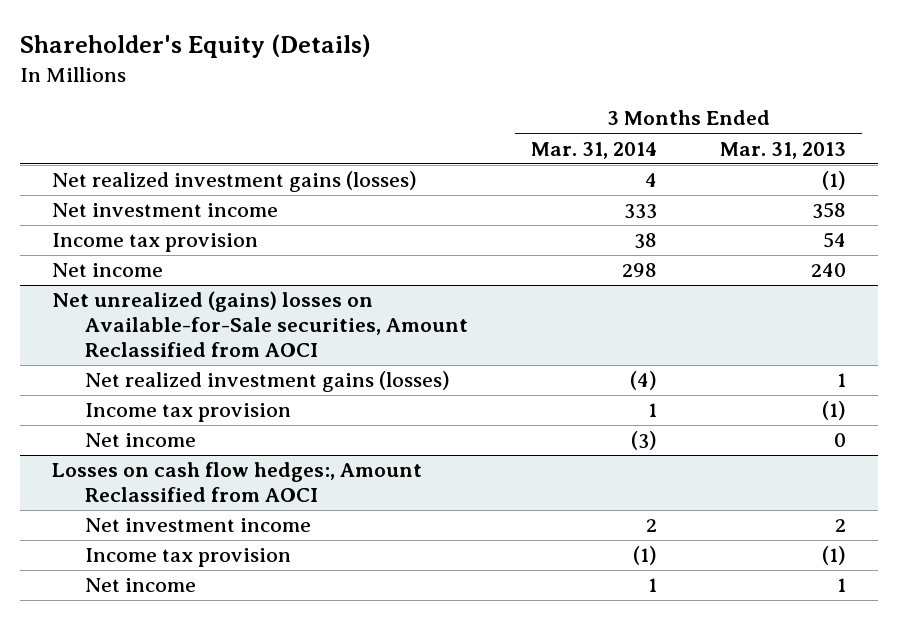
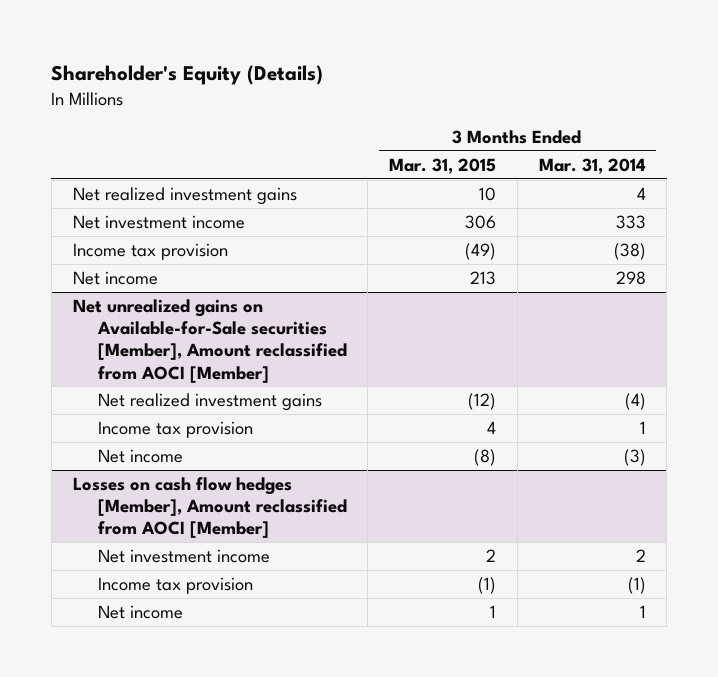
[720,141,847,159] Mar. 31, 2013 -> none
none -> [389,157,497,174] Mar. 31, 2015
[51,171,417,193] Net realized investment gains (losses) -> [72,187,297,206] Net realized investment gains
[633,233,657,250] 38 -> [613,243,646,261] (38)
[51,291,468,358] Net unrealized (gains) losses on Available-for-Sale securities, Amount Reclassified from AOCI -> [72,299,347,383] Net unrealized gains on Available-for-Sale securities [Member], Amount reclassified from AOCI [Member]
[84,371,450,393] Net realized investment gains (losses) -> [97,393,322,412] Net realized investment gains
[51,462,422,503] Losses on cash flow hedges:, Amount Reclassified from AOCI -> [72,477,347,539] Losses on cash flow hedges [Member], Amount reclassified from AOCI [Member]

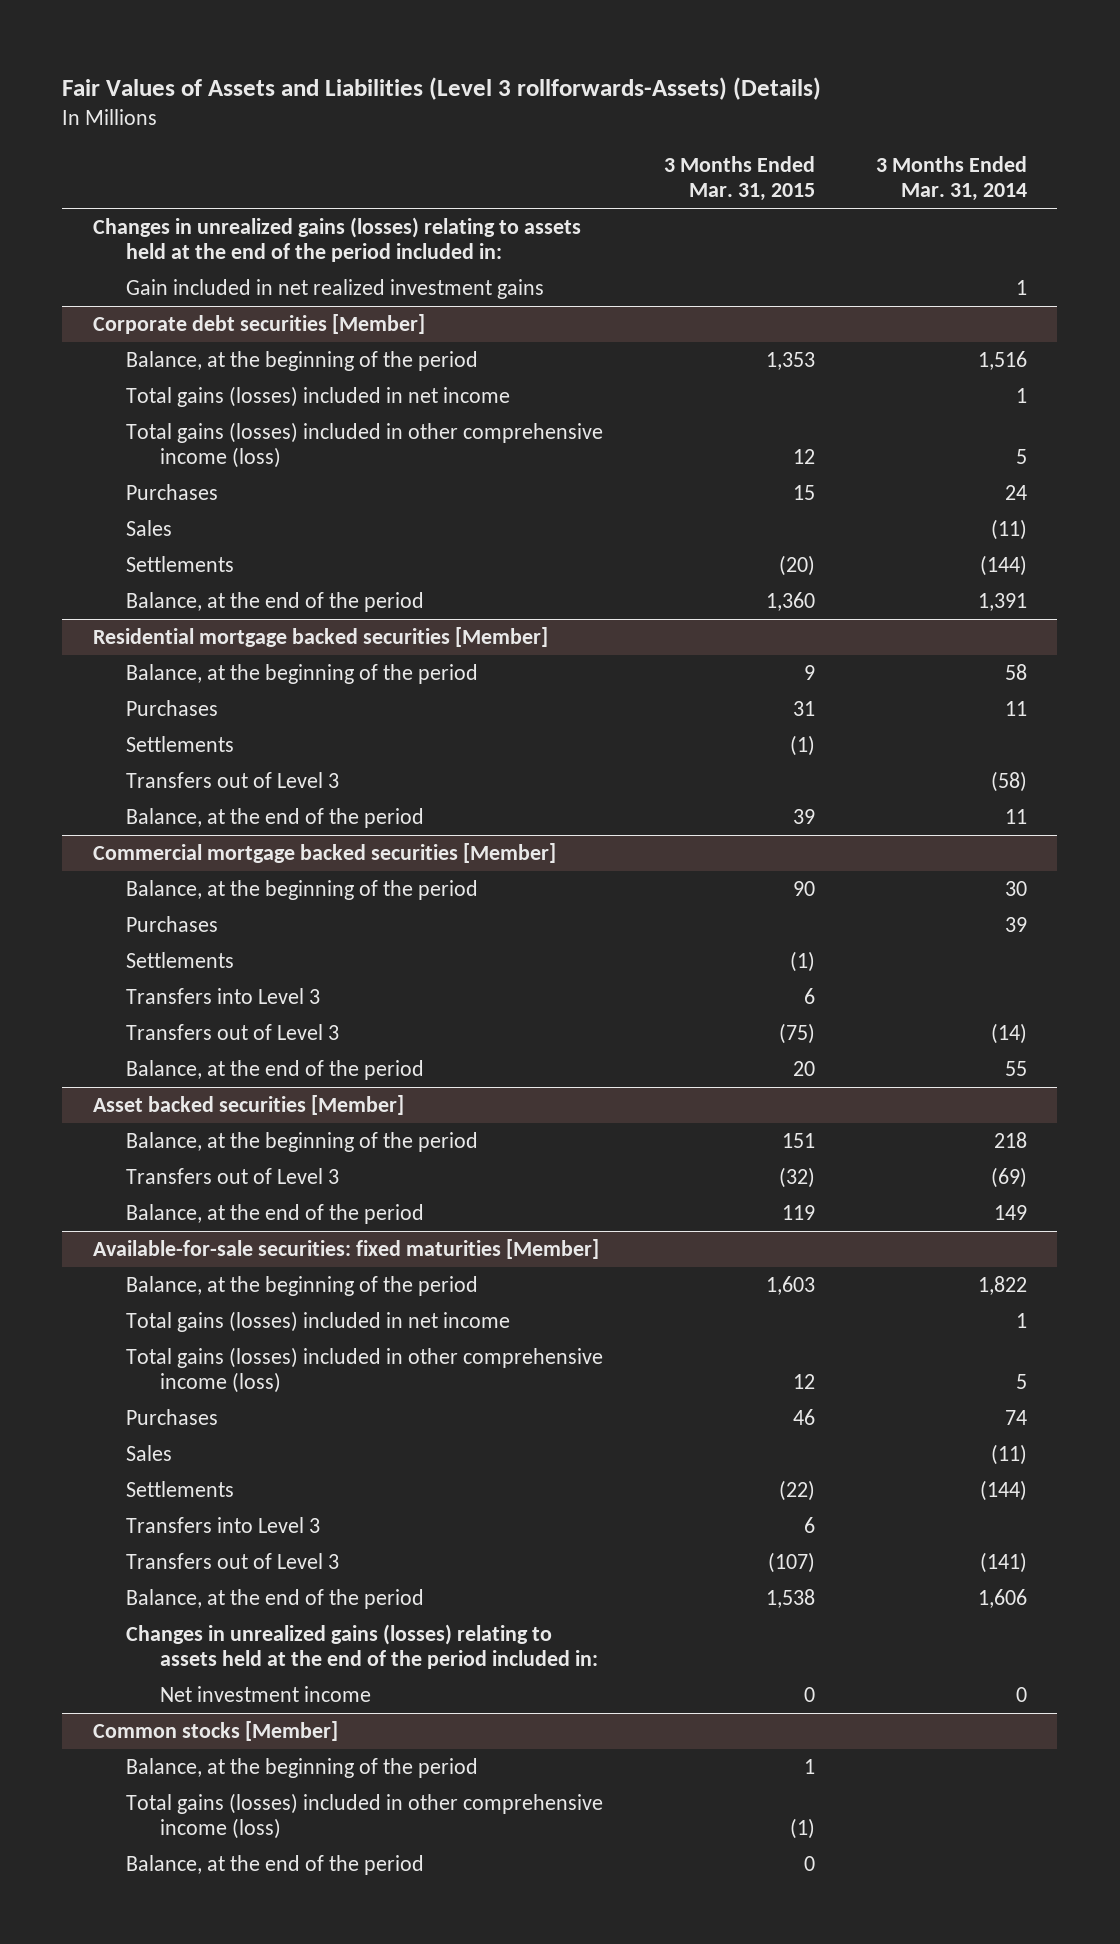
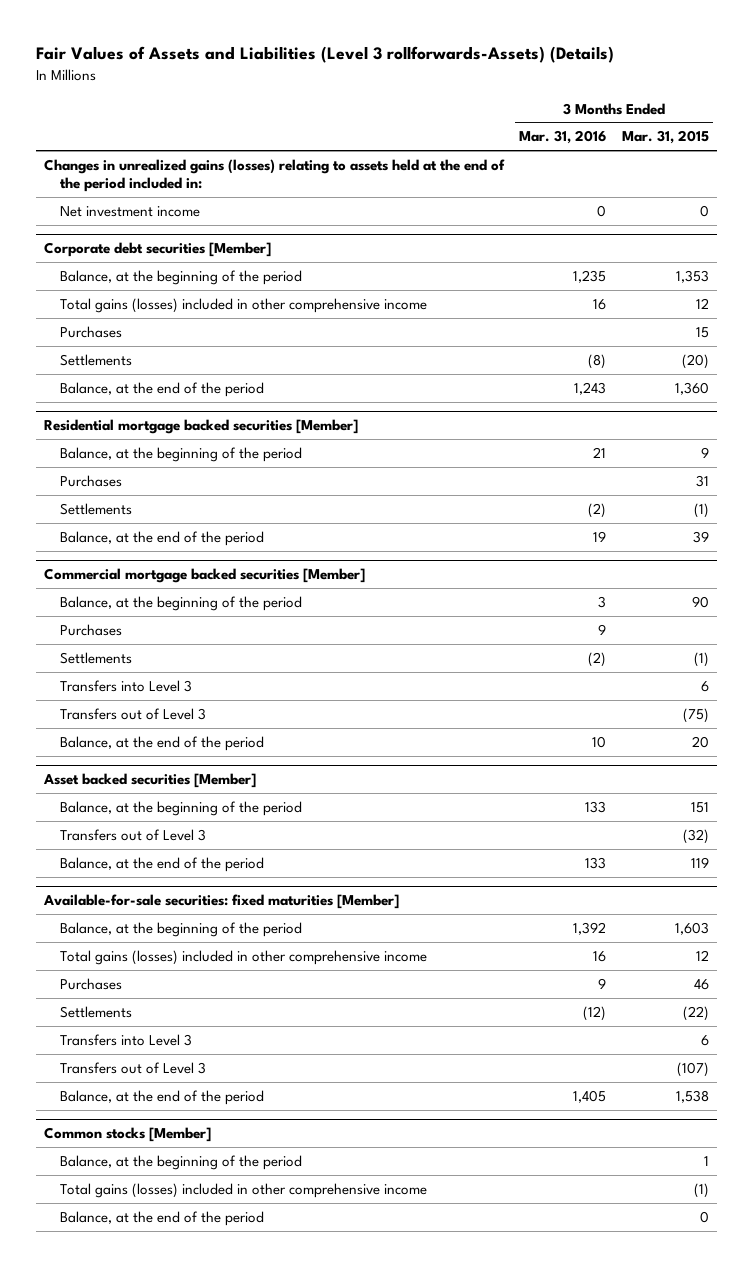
[875,156,1027,202] 3 Months Ended Mar. 31, 2014 -> none
none -> [519,130,607,145] Mar. 31, 2016
[126,279,545,300] Gain included in net realized investment gains -> none
none -> [59,205,200,217] Net investment income
[126,386,511,408] Total gains (losses) included in net income -> none
[126,422,604,469] Total gains (losses) included in other comprehensive income (loss) -> [59,297,427,313] Total gains (losses) included in other comprehensive income
[126,520,173,537] Sales -> none
[126,772,340,789] Transfers out of Level 3 -> none
[126,1311,511,1333] Total gains (losses) included in net income -> none
[126,1347,604,1394] Total gains (losses) included in other comprehensive income (loss) -> [59,949,427,965] Total gains (losses) included in other comprehensive income
[126,1445,173,1462] Sales -> none
[126,1624,599,1670] Changes in unrealized gains (losses) relating to assets held at the end of the period included in: -> none
[160,1686,372,1703] Net investment income -> none
[126,1793,604,1840] Total gains (losses) included in other comprehensive income (loss) -> [59,1182,427,1198] Total gains (losses) included in other comprehensive income

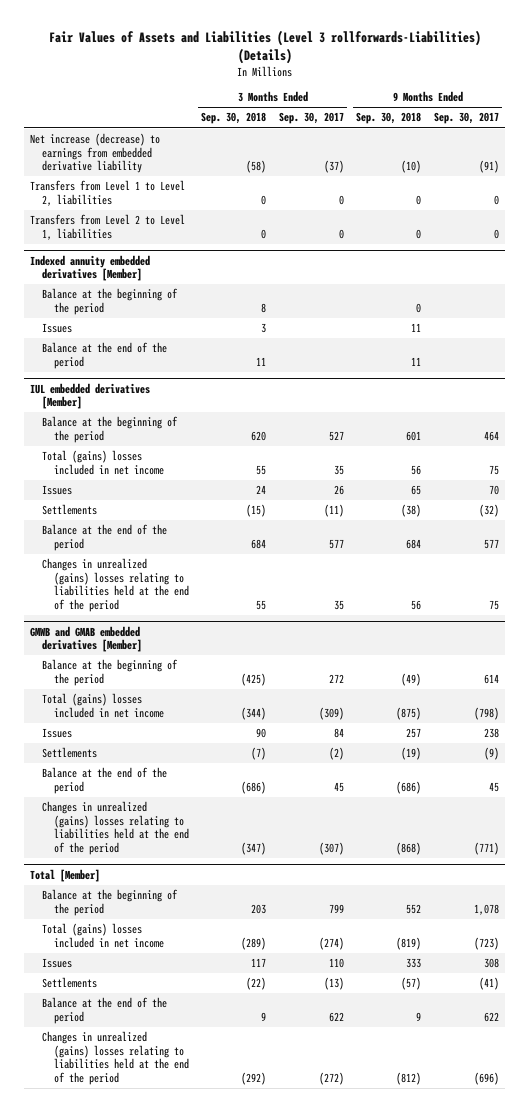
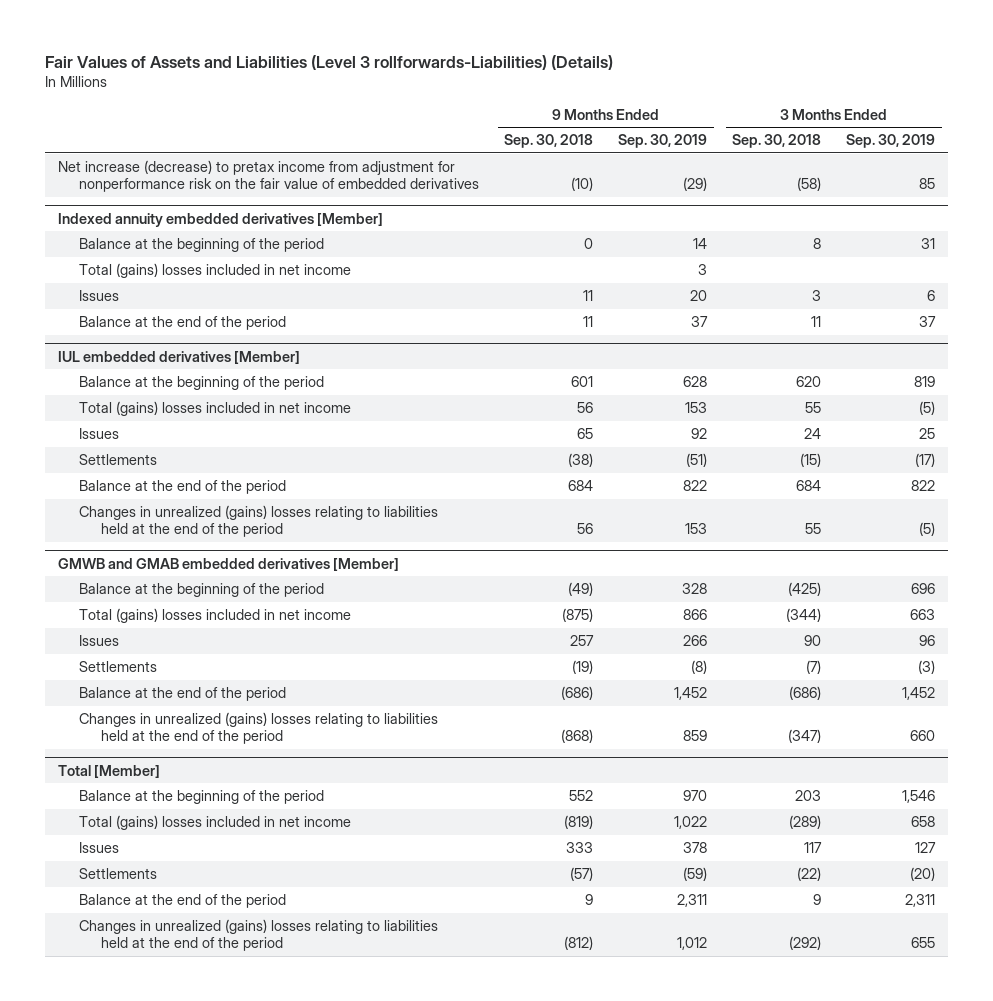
[278,112,344,125] Sep. 30, 2017 -> none
[434,112,500,125] Sep. 30, 2017 -> none
none -> [618,134,708,149] Sep. 30, 2019
none -> [846,134,936,149] Sep. 30, 2019
[30,180,186,206] Transfers from Level 1 to Level 2, liabilities -> none
[30,214,186,240] Transfers from Level 2 to Level 1, liabilities -> none
[30,133,161,174] Net increase (decrease) to earnings from embedded derivative liability -> [57,160,480,193] Net increase (decrease) to pretax income from adjustment for nonperformance risk on the fair value of embedded derivatives
none -> [79,263,352,279] Total (gains) losses included in net income

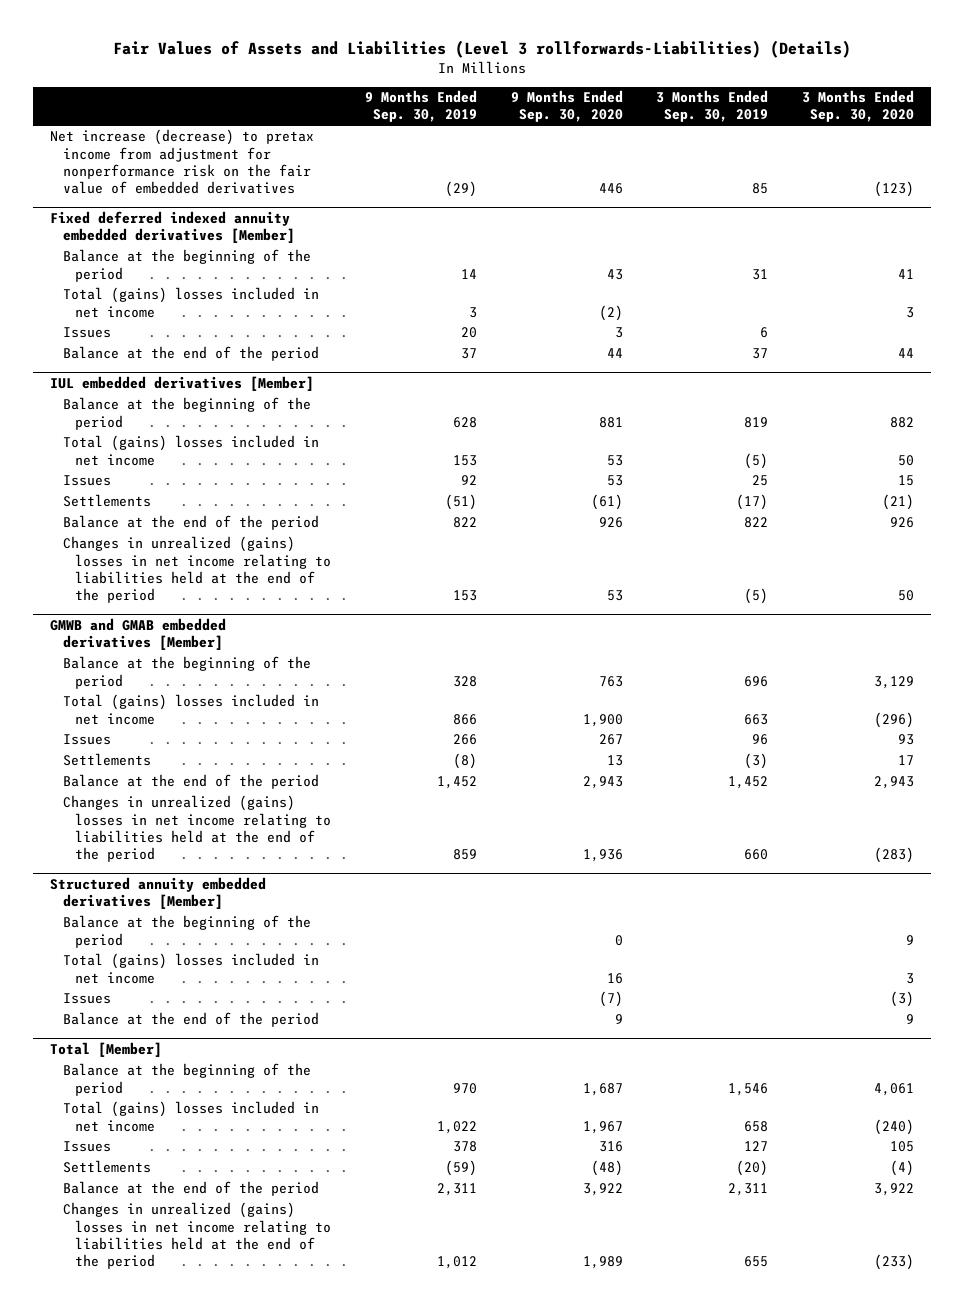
[504,134,594,149] Sep. 30, 2018 -> none
[732,134,822,149] Sep. 30, 2018 -> none
none -> [510,90,623,123] 9 Months Ended Sep. 30, 2020
none -> [802,90,915,123] 3 Months Ended Sep. 30, 2020
[57,212,383,227] Indexed annuity embedded derivatives [Member] -> [49,210,295,244] Fixed deferred indexed annuity embedded derivatives [Member]
[79,505,439,538] Changes in unrealized (gains) losses relating to liabilities held at the end of the period -> [62,536,332,604] Changes in unrealized (gains) losses in net income relating to liabilities held at the end of the period
[79,712,439,745] Changes in unrealized (gains) losses relating to liabilities held at the end of the period -> [62,795,332,863] Changes in unrealized (gains) losses in net income relating to liabilities held at the end of the period
none -> [49,876,266,910] Structured annuity embedded derivatives [Member]
none -> [62,915,311,948] Balance at the beginning of the period
none -> [62,953,319,984] Total (gains) losses included in net income
none -> [62,993,111,1005] Issues
none -> [62,1012,319,1028] Balance at the end of the period
[79,919,439,952] Changes in unrealized (gains) losses relating to liabilities held at the end of the period -> [62,1202,332,1270] Changes in unrealized (gains) losses in net income relating to liabilities held at the end of the period

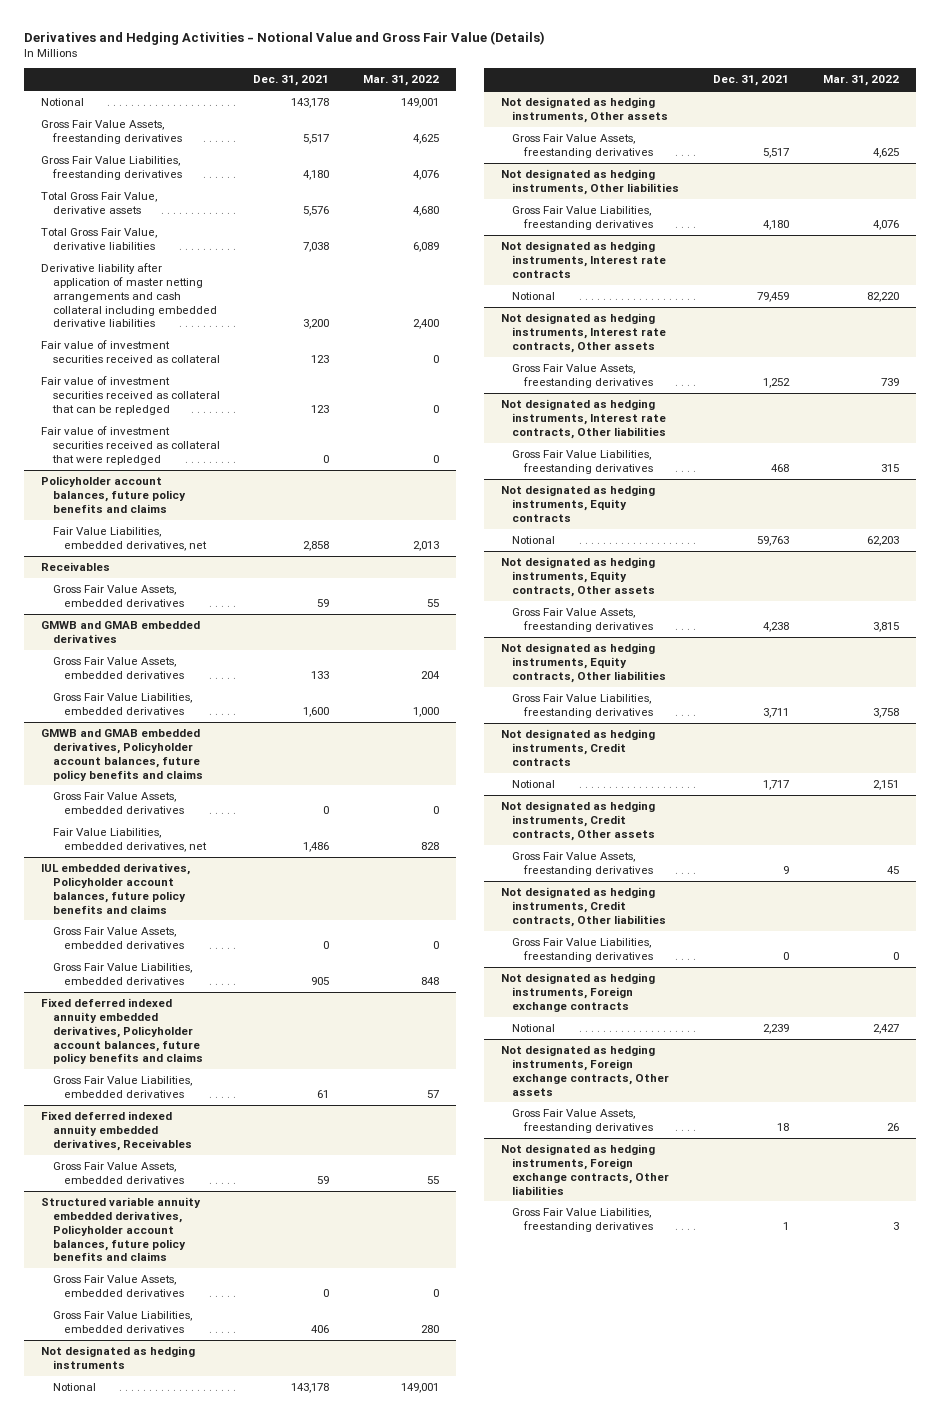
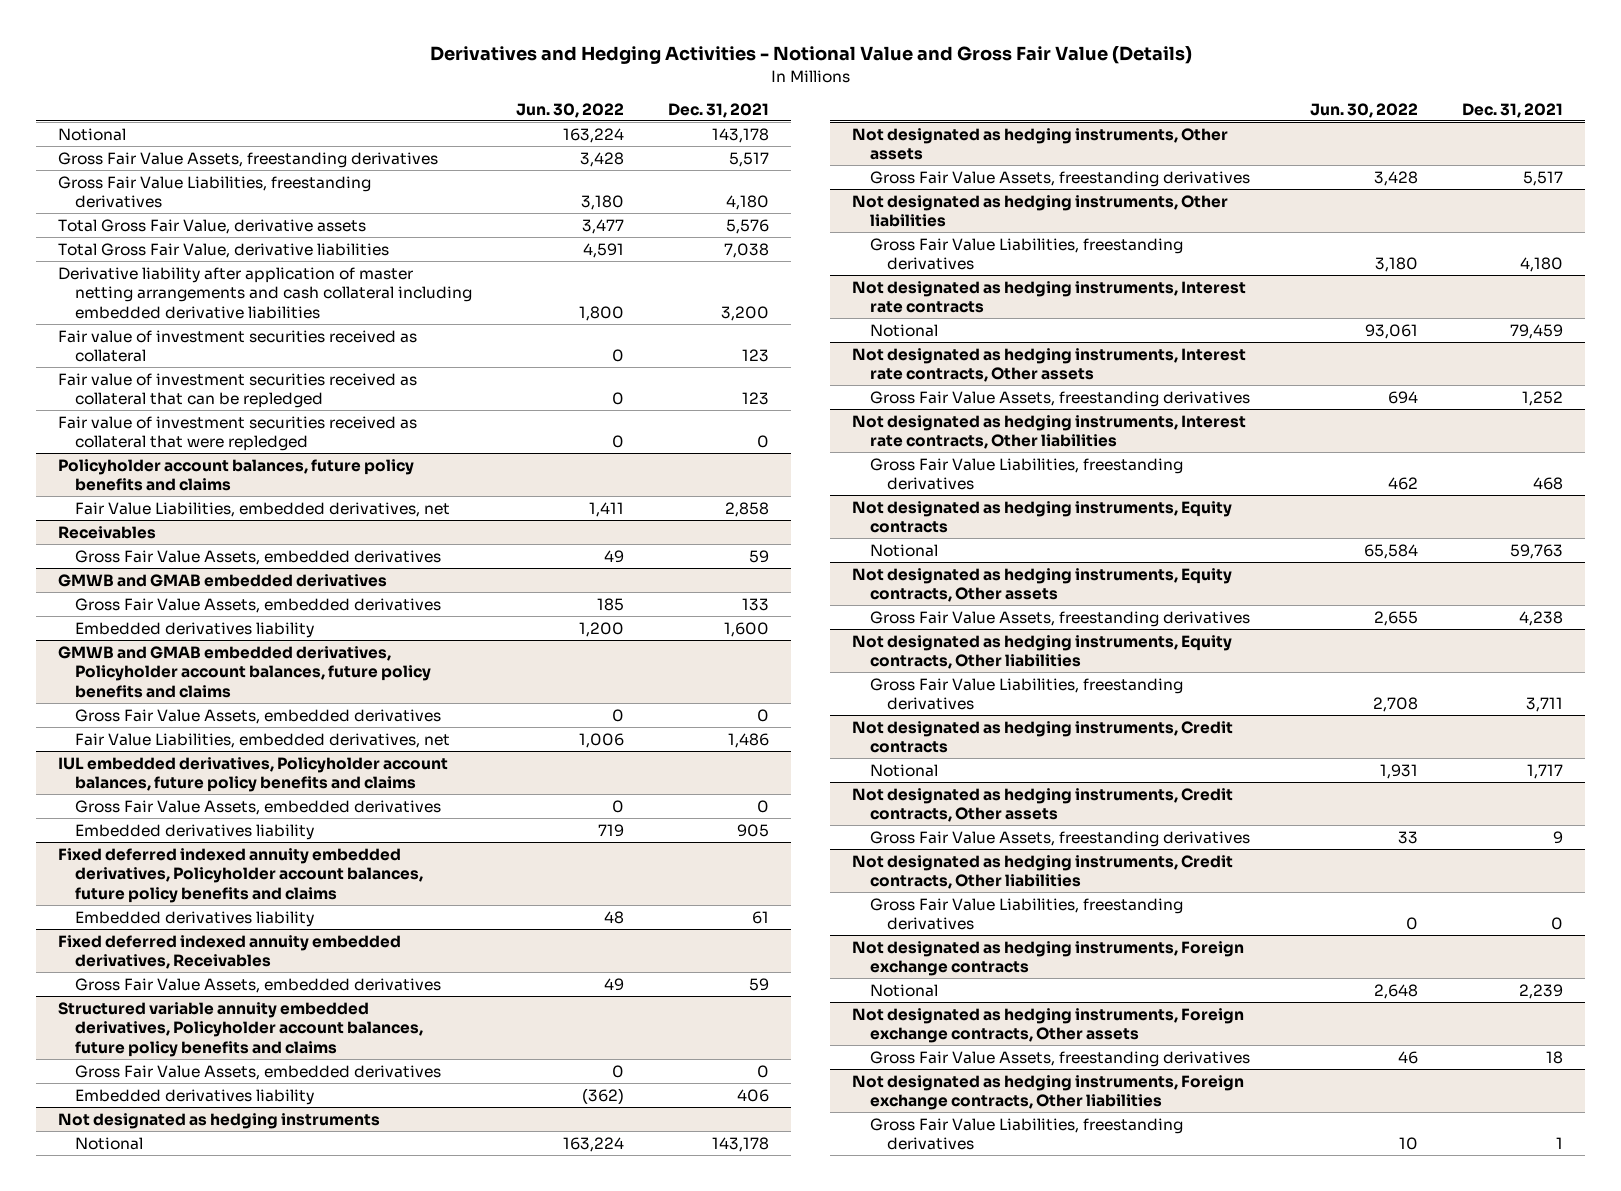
[362,75,439,87] Mar. 31, 2022 -> none
none -> [516,102,625,118] Jun. 30, 2022
[52,692,192,715] Gross Fair Value Liabilities, embedded derivatives -> [75,621,315,638] Embedded derivatives liability
[52,962,192,985] Gross Fair Value Liabilities, embedded derivatives -> [75,823,315,840] Embedded derivatives liability
[52,1075,192,1098] Gross Fair Value Liabilities, embedded derivatives -> [75,910,315,927] Embedded derivatives liability
[52,1310,192,1333] Gross Fair Value Liabilities, embedded derivatives -> [75,1088,315,1105] Embedded derivatives liability

